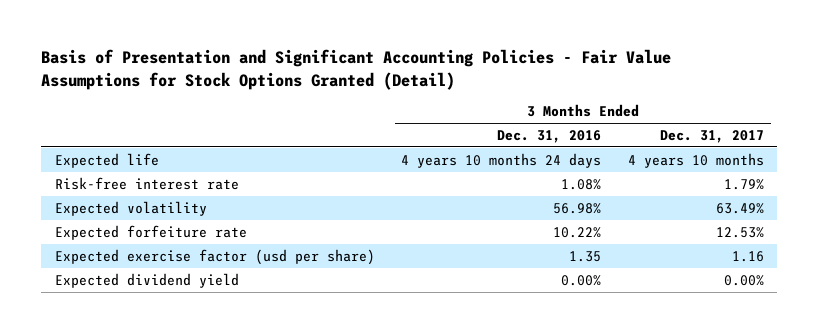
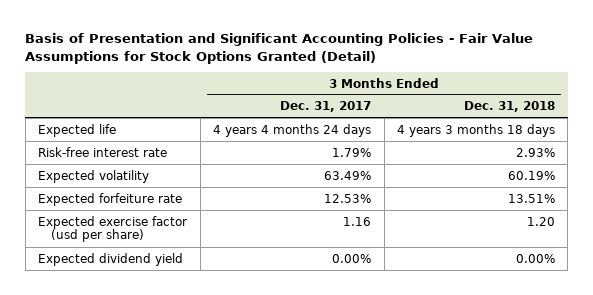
[497,129,602,143] Dec. 31, 2016 -> none
none -> [464,101,556,113] Dec. 31, 2018
[628,152,765,168] 4 years 10 months -> [213,123,372,137] 4 years 4 months 24 days

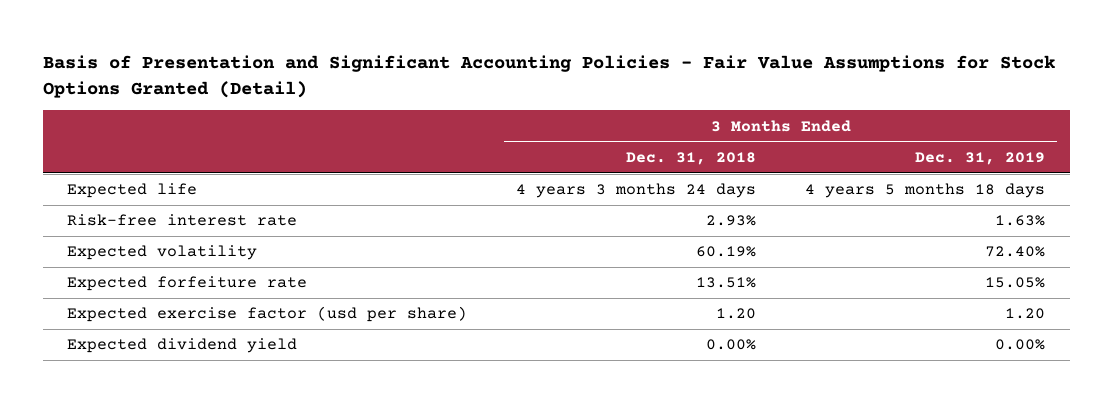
[280,101,372,113] Dec. 31, 2017 -> none
none -> [915,151,1046,165] Dec. 31, 2019
[397,123,556,137] 4 years 3 months 18 days -> [516,183,757,199] 4 years 3 months 24 days

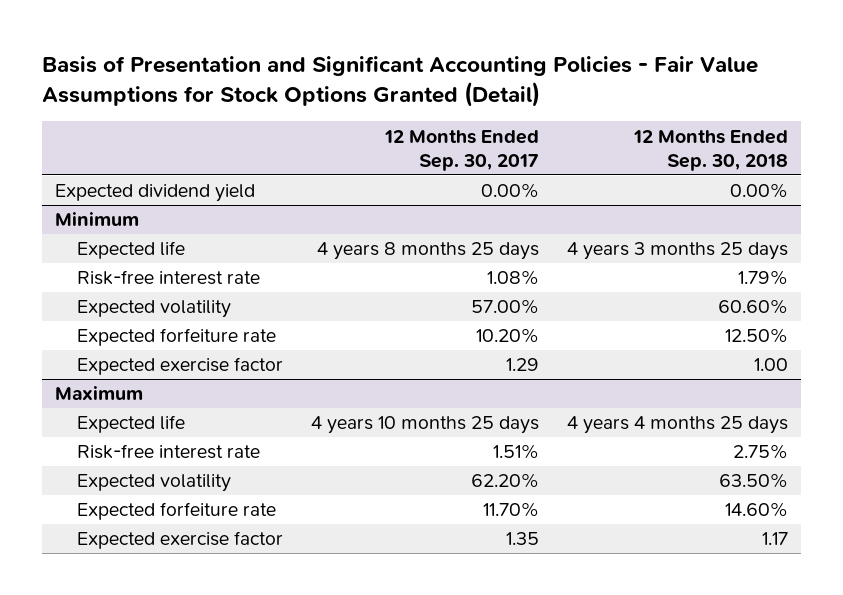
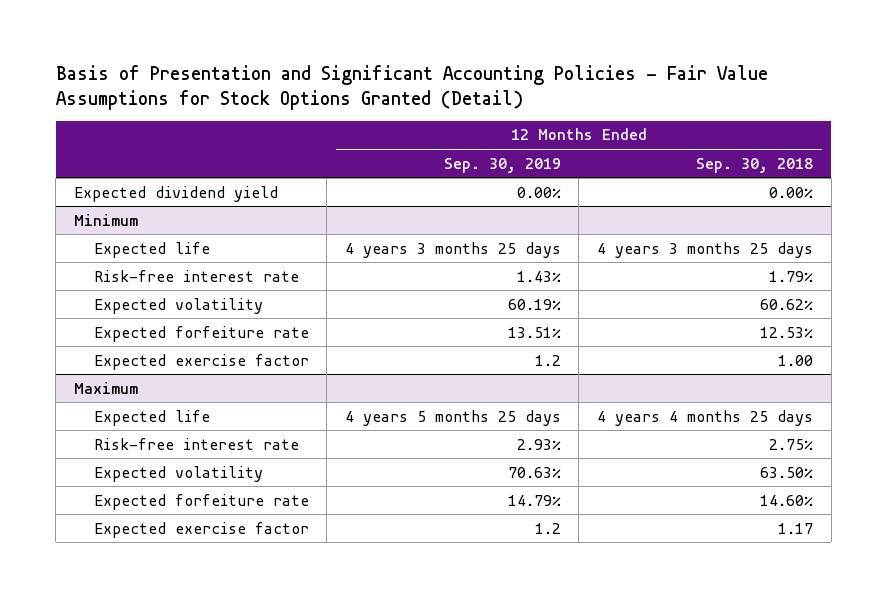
[384,129,540,171] 12 Months Ended Sep. 30, 2017 -> none
none -> [443,157,561,173] Sep. 30, 2019
[717,299,788,315] 60.60% -> [759,298,813,310] 60.62%
[724,328,788,344] 12.50% -> [759,326,813,338] 12.53%

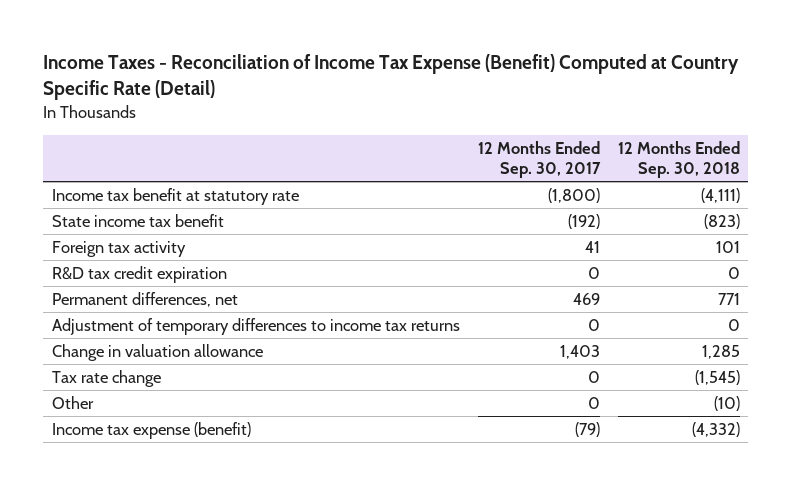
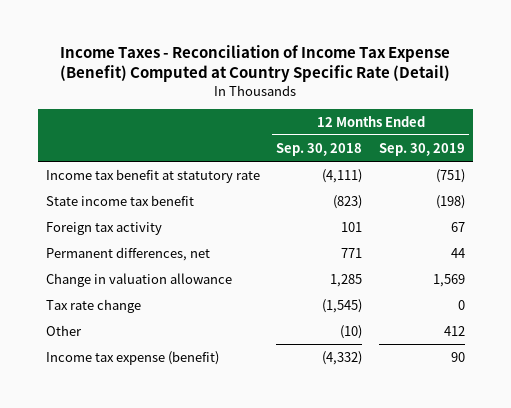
[477,140,601,178] 12 Months Ended Sep. 30, 2017 -> none
none -> [378,142,465,156] Sep. 30, 2019
[52,266,228,284] R&D tax credit expiration -> none
[52,318,461,336] Adjustment of temporary differences to income tax returns -> none

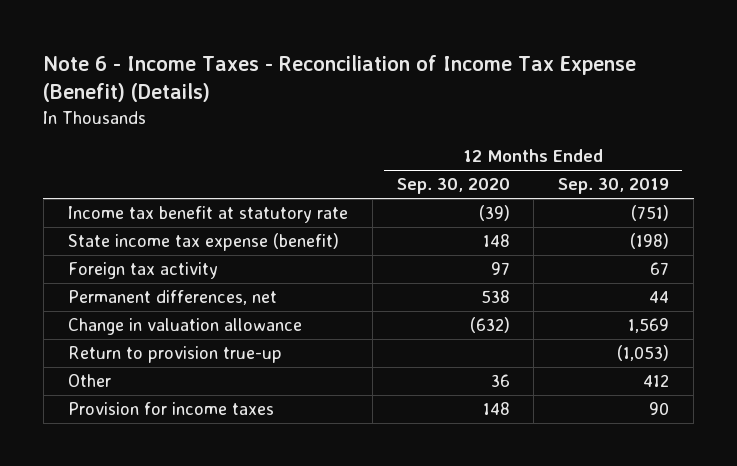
[60,45,451,83] Income Taxes - Reconciliation of Income Tax Expense (Benefit) Computed at Country Specific Rate (Detail) -> [43,55,637,103] Note 6 - Income Taxes - Reconciliation of Income Tax Expense (Benefit) (Details)
[276,142,363,156] Sep. 30, 2018 -> none
none -> [396,178,510,195] Sep. 30, 2020
[46,194,195,206] State income tax benefit -> [67,233,339,252] State income tax expense (benefit)
[46,298,142,313] Tax rate change -> none
none -> [67,346,282,364] Return to provision true-up
[46,350,220,365] Income tax expense (benefit) -> [67,402,274,416] Provision for income taxes

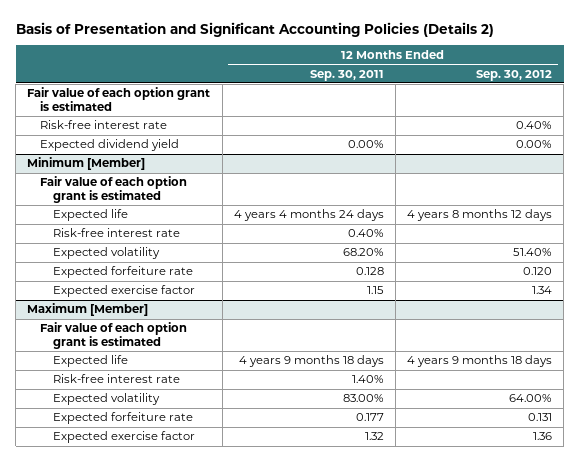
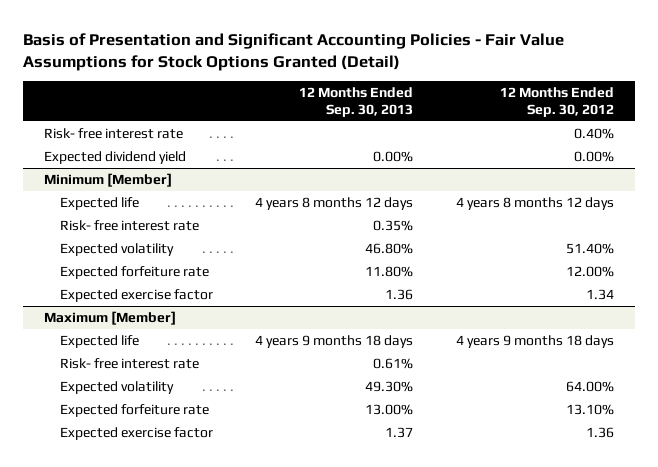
[15,21,494,37] Basis of Presentation and Significant Accounting Policies (Details 2) -> [22,32,564,72] Basis of Presentation and Significant Accounting Policies - Fair Value Assumptions for Stock Options Granted (Detail)
[309,69,384,81] Sep. 30, 2011 -> none
none -> [299,87,414,117] 12 Months Ended Sep. 30, 2013
[27,87,211,111] Fair value of each option grant is estimated -> none
[40,120,168,130] Risk-free interest rate -> [44,127,184,139] Risk- free interest rate
[40,176,188,203] Fair value of each option grant is estimated -> none
[52,228,180,238] Risk-free interest rate -> [59,219,199,231] Risk- free interest rate
[522,267,552,276] 0.120 -> [565,265,614,277] 12.00%
[40,322,188,349] Fair value of each option grant is estimated -> none
[52,374,180,384] Risk-free interest rate -> [59,357,199,369] Risk- free interest rate
[527,413,552,422] 0.131 -> [565,403,614,415] 13.10%

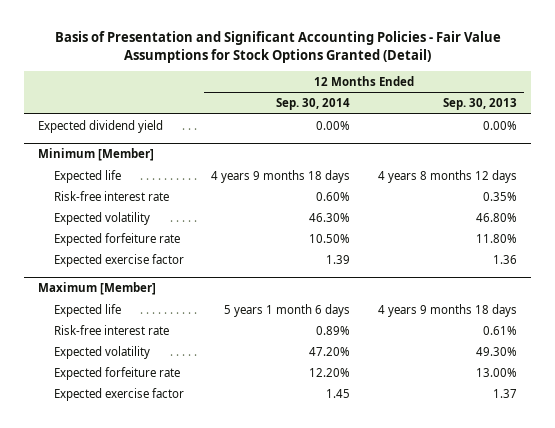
[499,87,614,117] 12 Months Ended Sep. 30, 2012 -> none
none -> [276,98,351,111] Sep. 30, 2014
[44,127,184,139] Risk- free interest rate -> none
[59,219,199,231] Risk- free interest rate -> [53,190,169,201] Risk-free interest rate
[59,357,199,369] Risk- free interest rate -> [53,324,169,335] Risk-free interest rate

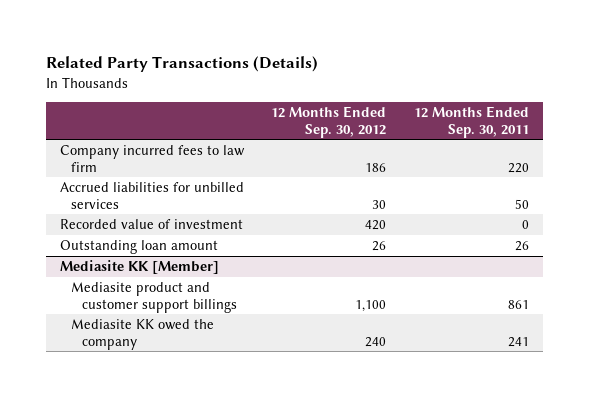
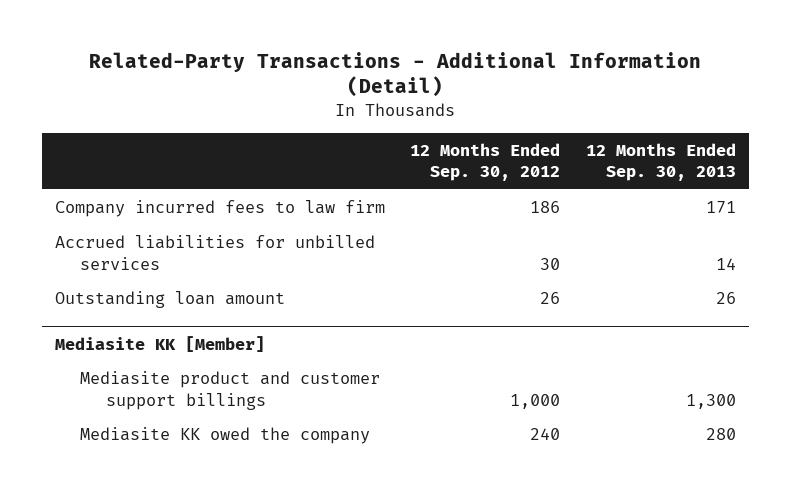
[45,56,318,73] Related Party Transactions (Details) -> [89,51,702,98] Related-Party Transactions - Additional Information (Detail)
[414,105,530,138] 12 Months Ended Sep. 30, 2011 -> none
none -> [585,142,736,182] 12 Months Ended Sep. 30, 2013
[59,218,243,229] Recorded value of investment -> none
[355,299,387,312] 1,100 -> [510,393,561,409] 1,000

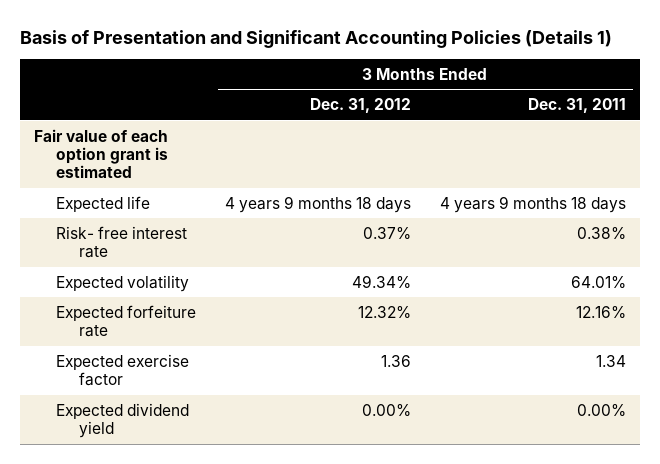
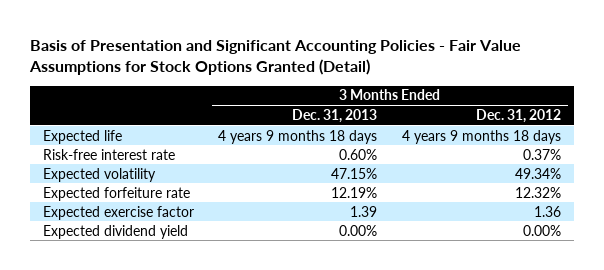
[19,29,612,48] Basis of Presentation and Significant Accounting Policies (Details 1) -> [29,40,522,76] Basis of Presentation and Significant Accounting Policies - Fair Value Assumptions for Stock Options Granted (Detail)
[527,98,626,114] Dec. 31, 2011 -> none
none -> [292,108,378,123] Dec. 31, 2013
[33,128,169,179] Fair value of each option grant is estimated -> none
[56,225,188,259] Risk- free interest rate -> [42,148,175,160] Risk-free interest rate

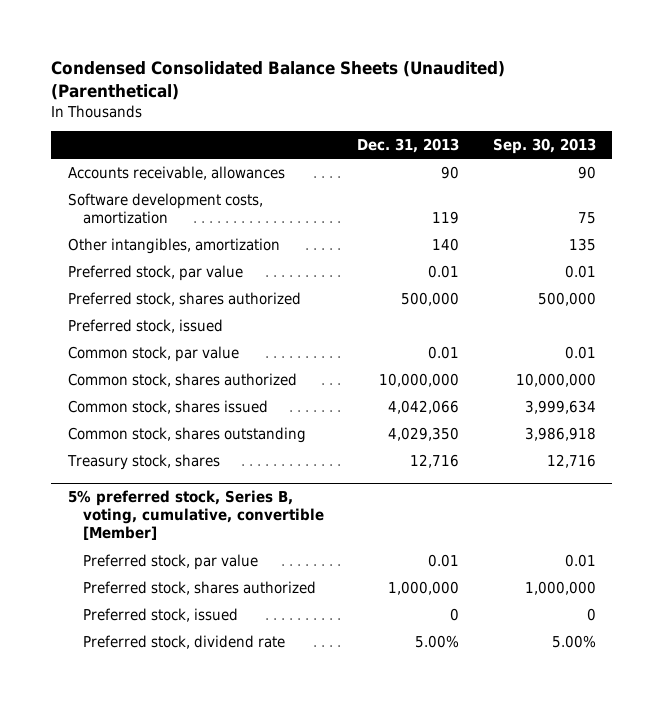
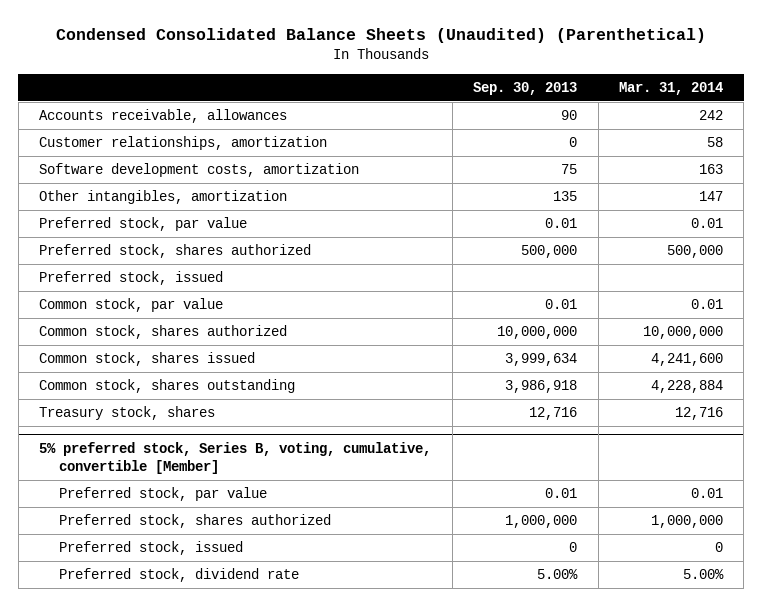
[357,138,460,154] Dec. 31, 2013 -> none
none -> [619,81,724,95] Mar. 31, 2014
none -> [39,136,328,151] Customer relationships, amortization

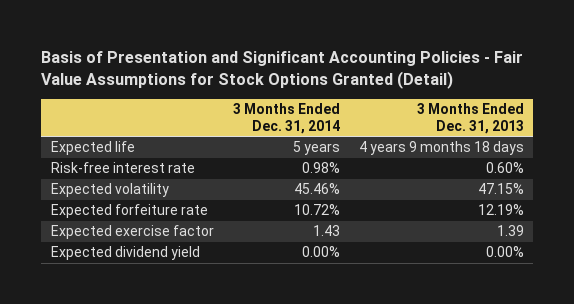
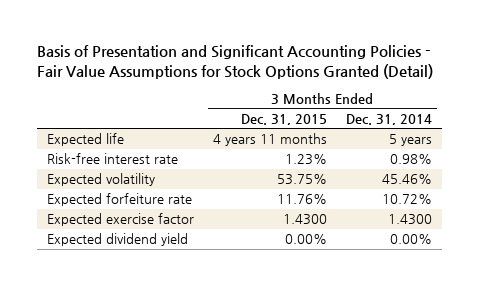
[416,103,524,135] 3 Months Ended Dec. 31, 2013 -> none
none -> [240,113,327,125] Dec. 31, 2015
[312,225,340,237] 1.43 -> [388,214,433,226] 1.4300

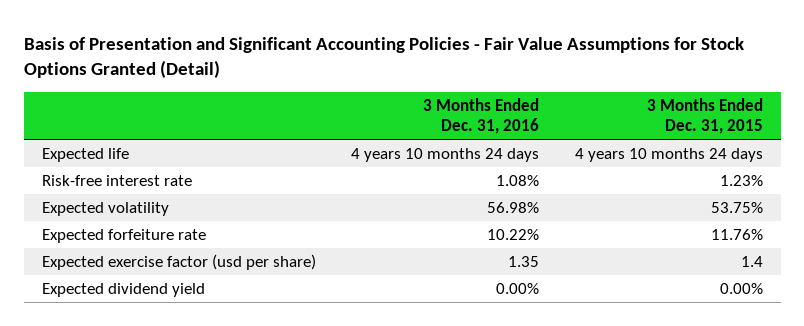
[346,113,433,125] Dec. 31, 2014 -> none
none -> [423,97,540,135] 3 Months Ended Dec. 31, 2016
[212,133,327,147] 4 years 11 months -> [574,147,763,162] 4 years 10 months 24 days
[46,213,194,227] Expected exercise factor -> [41,253,316,270] Expected exercise factor (usd per share)
[282,214,327,226] 1.4300 -> [740,255,763,267] 1.4

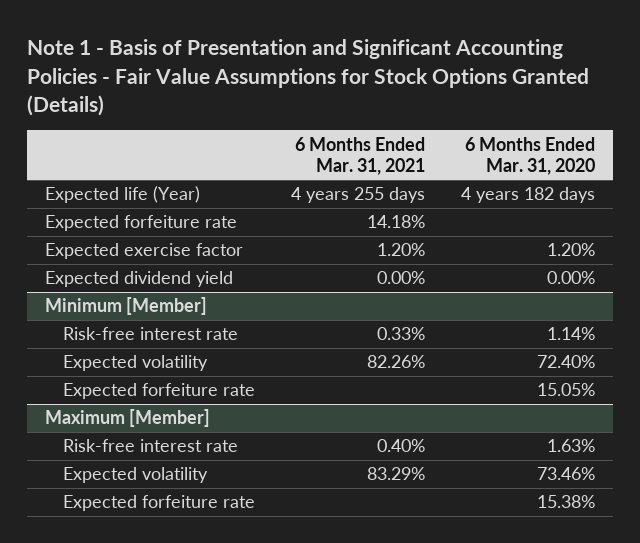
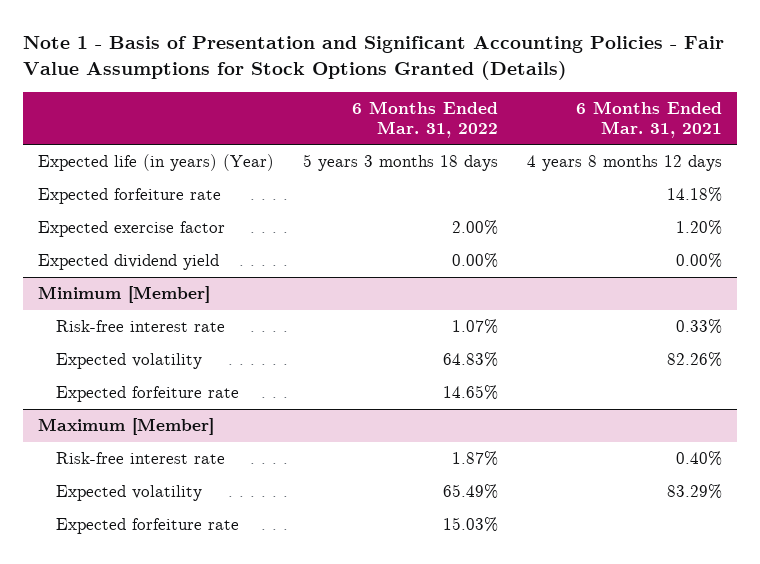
[465,136,596,176] 6 Months Ended Mar. 31, 2020 -> none
none -> [351,100,498,138] 6 Months Ended Mar. 31, 2022
[45,186,201,204] Expected life (Year) -> [37,154,274,172] Expected life (in years) (Year)
[291,187,426,204] 4 years 255 days -> [527,155,723,172] 4 years 8 months 12 days

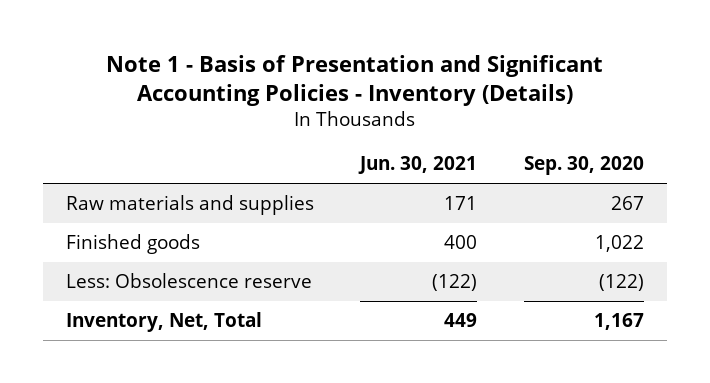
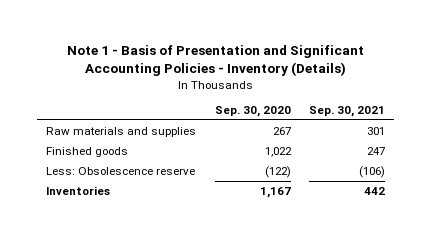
[358,156,478,175] Jun. 30, 2021 -> none
none -> [308,105,385,117] Sep. 30, 2021
[65,311,262,332] Inventory, Net, Total -> [46,185,111,195] Inventories

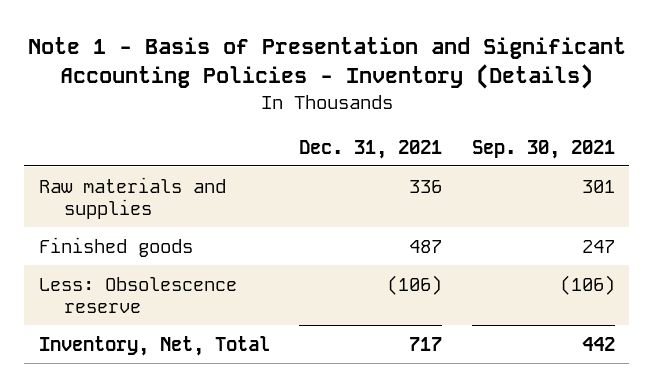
[214,105,291,117] Sep. 30, 2020 -> none
none -> [299,139,443,159] Dec. 31, 2021
[46,185,111,195] Inventories -> [38,335,270,356] Inventory, Net, Total

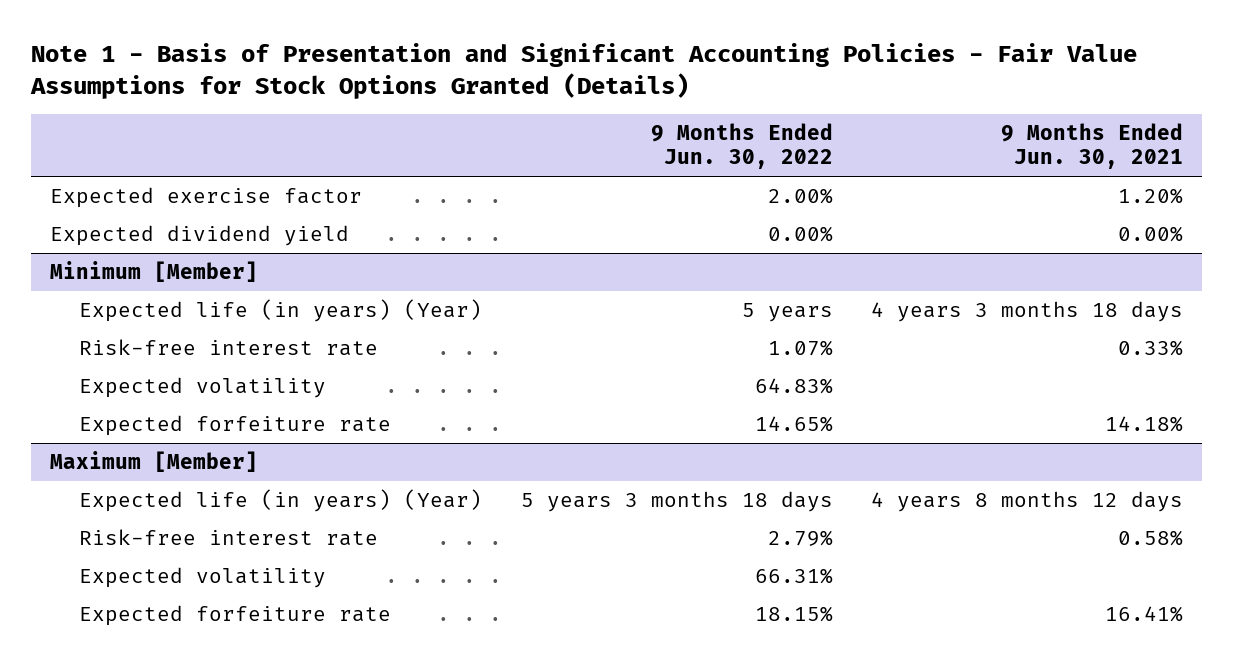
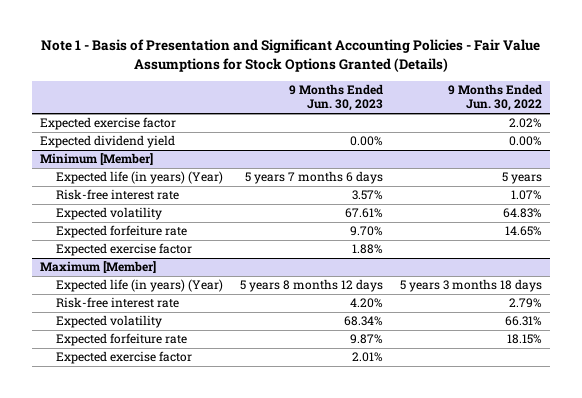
[1001,123,1184,170] 9 Months Ended Jun. 30, 2021 -> none
none -> [289,84,384,112] 9 Months Ended Jun. 30, 2023
[767,188,833,205] 2.00% -> [509,118,543,129] 2.02%
none -> [56,243,193,257] Expected exercise factor
none -> [56,351,193,365] Expected exercise factor

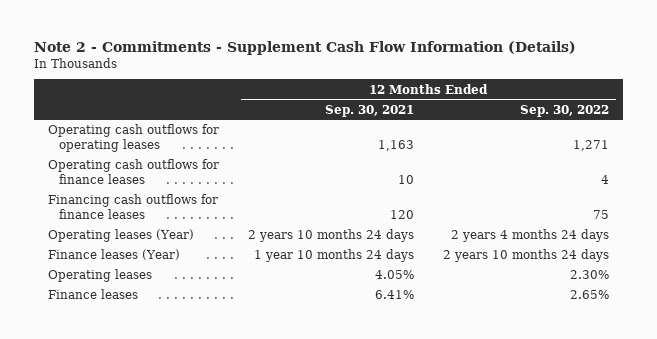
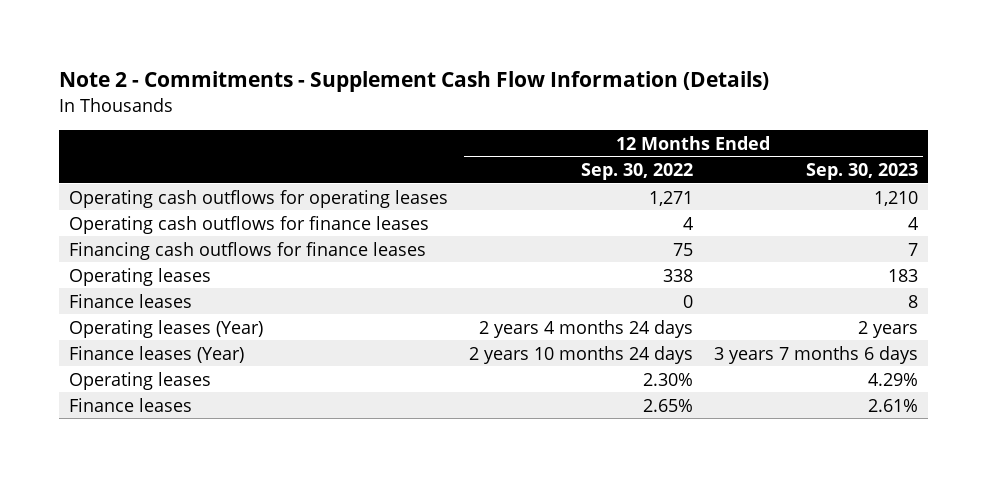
[325,104,415,117] Sep. 30, 2021 -> none
none -> [805,163,918,181] Sep. 30, 2023
none -> [69,267,212,286] Operating leases
none -> [69,293,193,308] Finance leases

